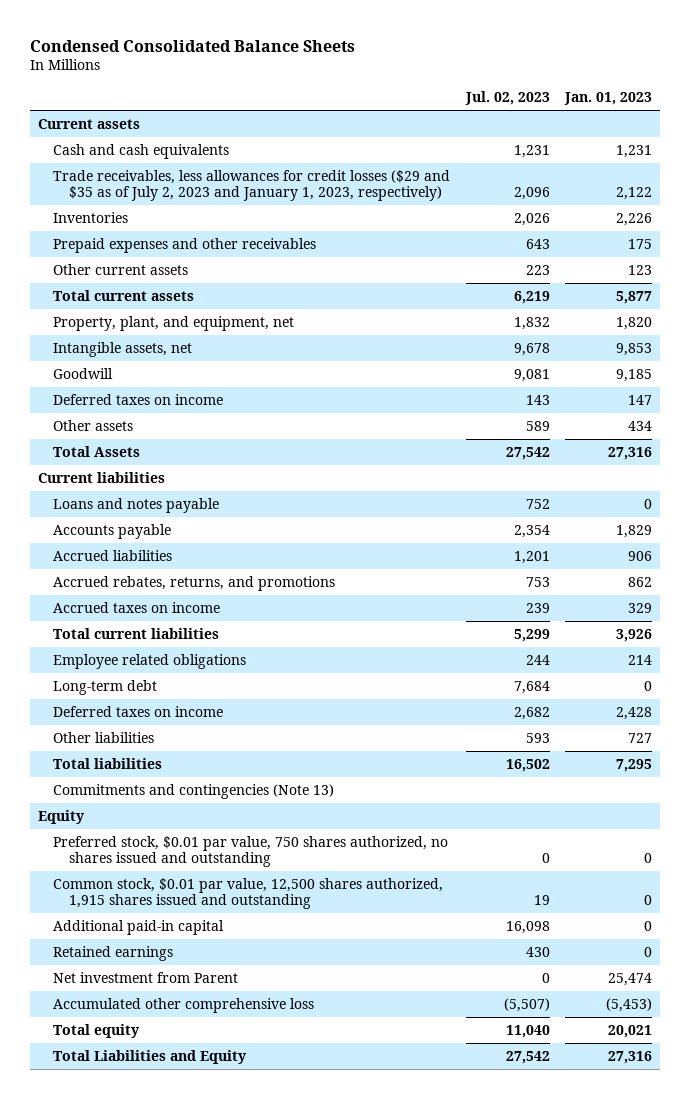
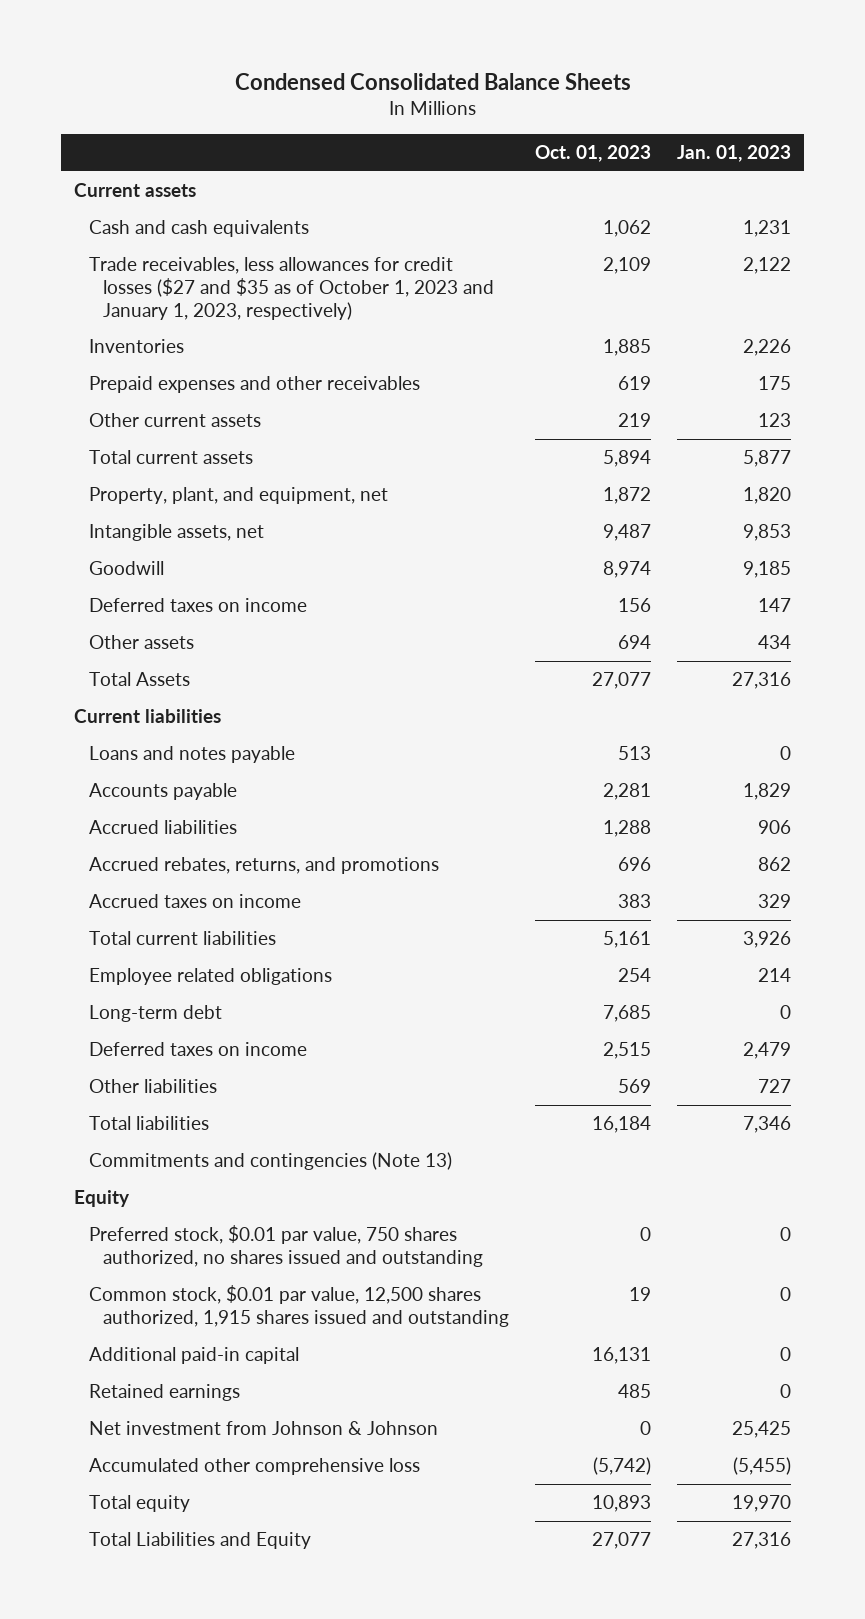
[464,91,550,106] Jul. 02, 2023 -> none
none -> [534,145,651,163] Oct. 01, 2023
[53,170,451,202] Trade receivables, less allowances for credit losses ($29 and $35 as of July 2, 2023 and January 1, 2023, respectively) -> [88,257,494,320] Trade receivables, less allowances for credit losses ($27 and $35 as of October 1, 2023 and January 1, 2023, respectively)
[616,707,653,721] 2,428 -> [743,1042,792,1060] 2,479
[616,759,653,773] 7,295 -> [743,1116,792,1134] 7,346
[53,972,239,984] Net investment from Parent -> [88,1421,438,1436] Net investment from Johnson & Johnson
[608,973,653,987] 25,474 -> [732,1421,792,1439] 25,425
[606,998,653,1013] (5,453) -> [733,1457,792,1476] (5,455)
[608,1025,653,1039] 20,021 -> [732,1495,792,1513] 19,970

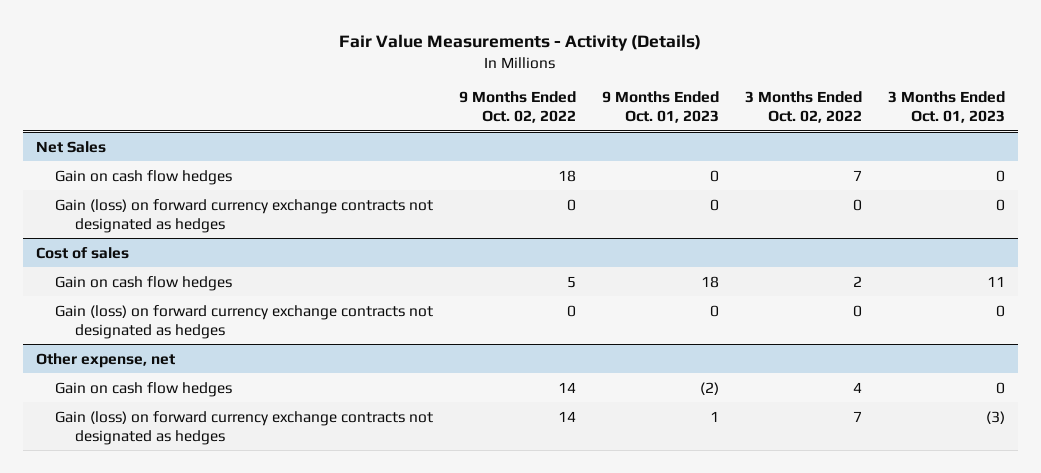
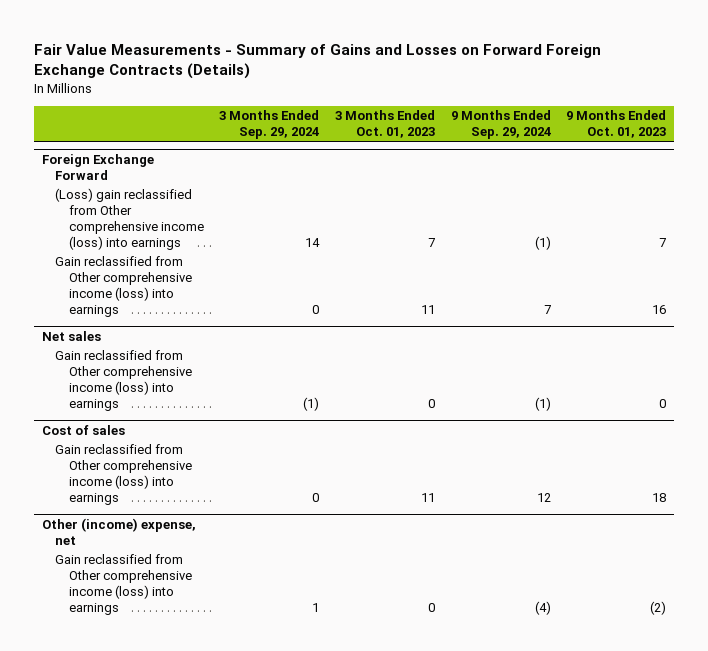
[339,33,702,51] Fair Value Measurements - Activity (Details) -> [34,43,602,80] Fair Value Measurements - Summary of Gains and Losses on Forward Foreign Exchange Contracts (Details)
[459,91,577,124] 9 Months Ended Oct. 02, 2022 -> none
[745,91,863,124] 3 Months Ended Oct. 02, 2022 -> none
none -> [219,110,320,140] 3 Months Ended Sep. 29, 2024
none -> [450,110,551,140] 9 Months Ended Sep. 29, 2024
[55,169,233,185] Gain on cash flow hedges -> none
[55,198,434,233] Gain (loss) on forward currency exchange contracts not designated as hedges -> none
none -> [42,154,155,181] Foreign Exchange Forward
none -> [55,188,204,251] (Loss) gain reclassified from Other comprehensive income (loss) into earnings
none -> [55,256,192,318] Gain reclassified from Other comprehensive income (loss) into earnings
[35,140,106,153] Net Sales -> [42,331,102,342] Net sales
none -> [55,350,192,412] Gain reclassified from Other comprehensive income (loss) into earnings
[55,304,434,339] Gain (loss) on forward currency exchange contracts not designated as hedges -> none
[55,381,233,397] Gain on cash flow hedges -> none
[55,410,434,445] Gain (loss) on forward currency exchange contracts not designated as hedges -> none
[55,275,233,291] Gain on cash flow hedges -> [55,444,192,506] Gain reclassified from Other comprehensive income (loss) into earnings
[35,352,175,368] Other expense, net -> [42,518,197,546] Other (income) expense, net
none -> [55,554,192,616] Gain reclassified from Other comprehensive income (loss) into earnings

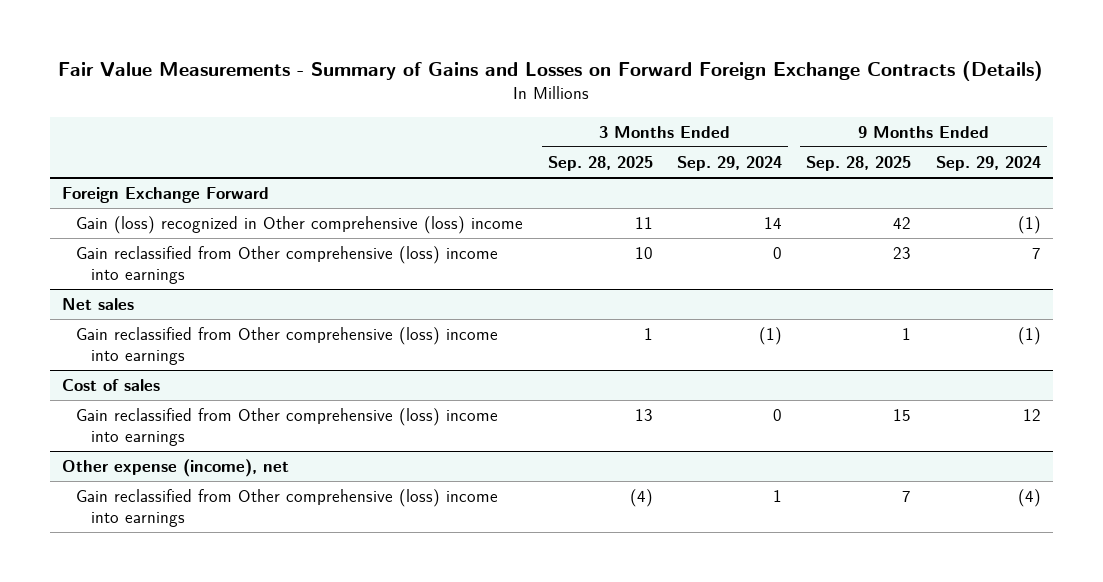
[335,110,436,139] 3 Months Ended Oct. 01, 2023 -> none
[566,110,667,139] 9 Months Ended Oct. 01, 2023 -> none
none -> [547,155,653,171] Sep. 28, 2025
none -> [806,155,912,171] Sep. 28, 2025
[55,188,204,251] (Loss) gain reclassified from Other comprehensive income (loss) into earnings -> [76,216,524,235] Gain (loss) recognized in Other comprehensive (loss) income
[55,256,192,318] Gain reclassified from Other comprehensive income (loss) into earnings -> [76,246,499,284] Gain reclassified from Other comprehensive (loss) income into earnings
[55,350,192,412] Gain reclassified from Other comprehensive income (loss) into earnings -> [76,327,499,365] Gain reclassified from Other comprehensive (loss) income into earnings
[55,444,192,506] Gain reclassified from Other comprehensive income (loss) into earnings -> [76,408,499,446] Gain reclassified from Other comprehensive (loss) income into earnings
[42,518,197,546] Other (income) expense, net -> [61,459,289,478] Other expense (income), net
[55,554,192,616] Gain reclassified from Other comprehensive income (loss) into earnings -> [76,489,499,527] Gain reclassified from Other comprehensive (loss) income into earnings

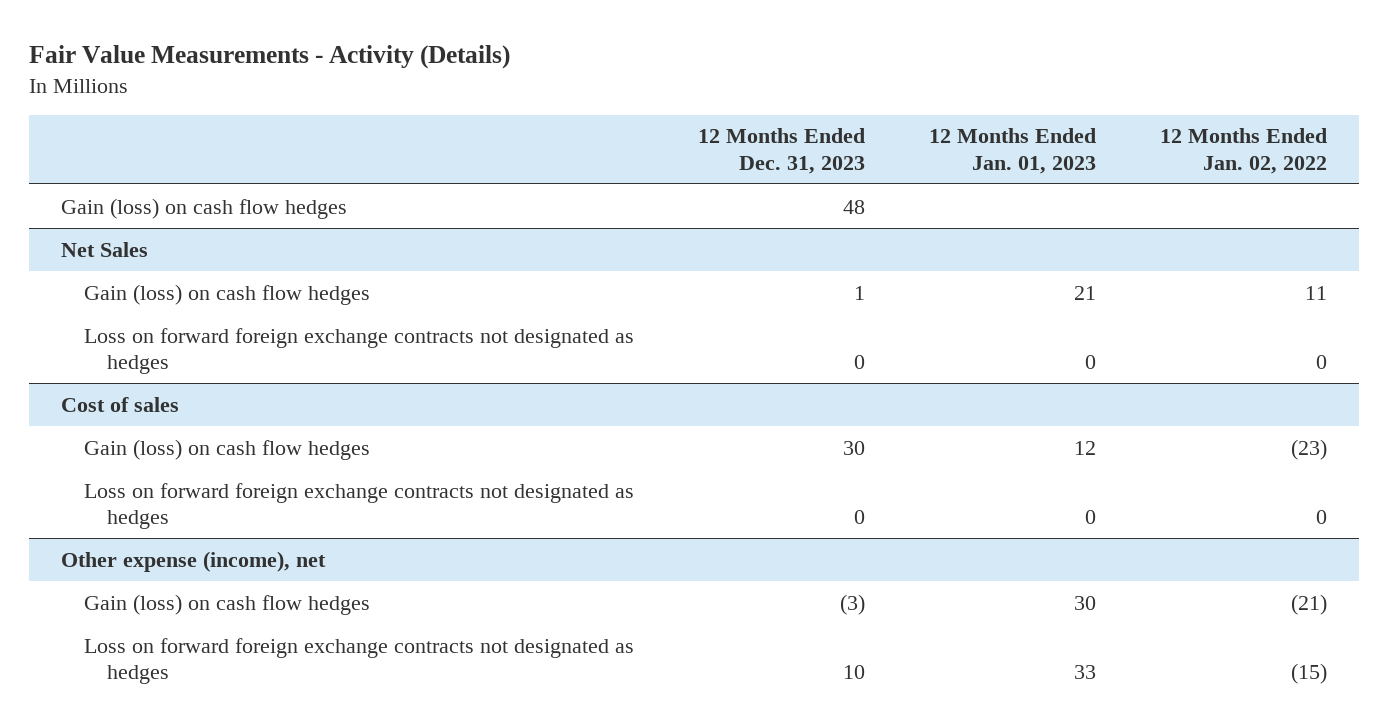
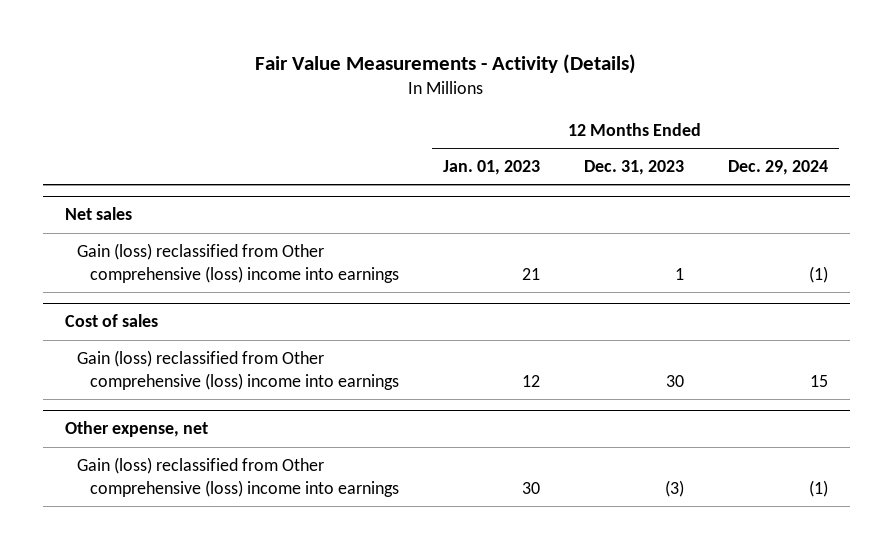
[1159,128,1327,174] 12 Months Ended Jan. 02, 2022 -> none
none -> [728,159,829,175] Dec. 29, 2024
[60,197,347,219] Gain (loss) on cash flow hedges -> none
[83,327,634,374] Loss on forward foreign exchange contracts not designated as hedges -> none
[60,241,148,257] Net Sales -> [64,207,132,221] Net sales
[83,283,370,305] Gain (loss) on cash flow hedges -> [77,242,399,283] Gain (loss) reclassified from Other comprehensive (loss) income into earnings
[83,482,634,529] Loss on forward foreign exchange contracts not designated as hedges -> none
[83,593,370,615] Gain (loss) on cash flow hedges -> none
[83,637,634,684] Loss on forward foreign exchange contracts not designated as hedges -> none
[83,438,370,460] Gain (loss) on cash flow hedges -> [77,349,399,390] Gain (loss) reclassified from Other comprehensive (loss) income into earnings
[60,550,326,572] Other expense (income), net -> [64,421,208,438] Other expense, net
none -> [77,456,399,497] Gain (loss) reclassified from Other comprehensive (loss) income into earnings

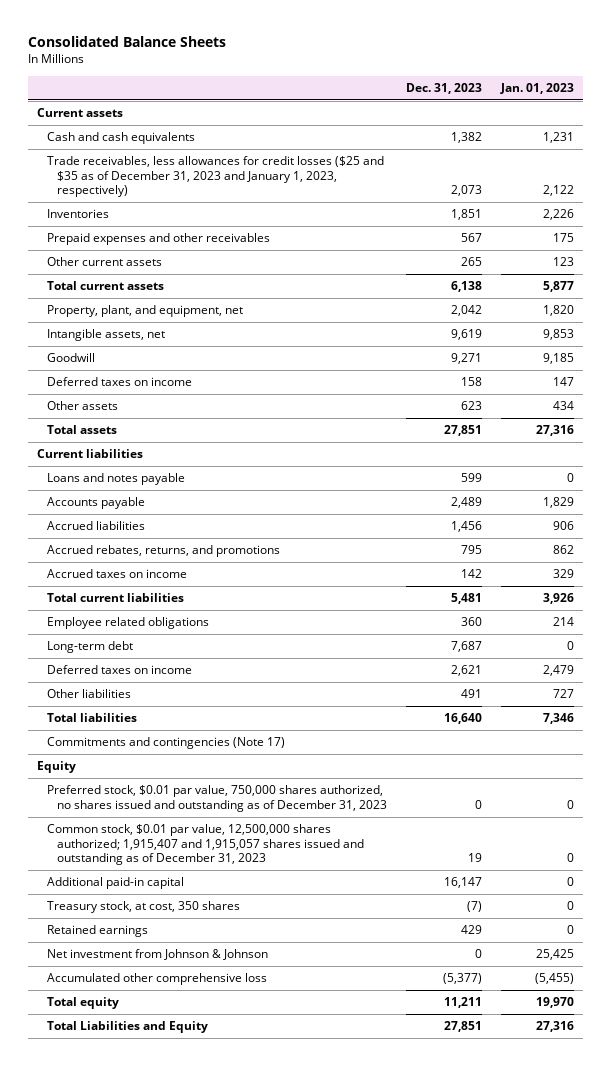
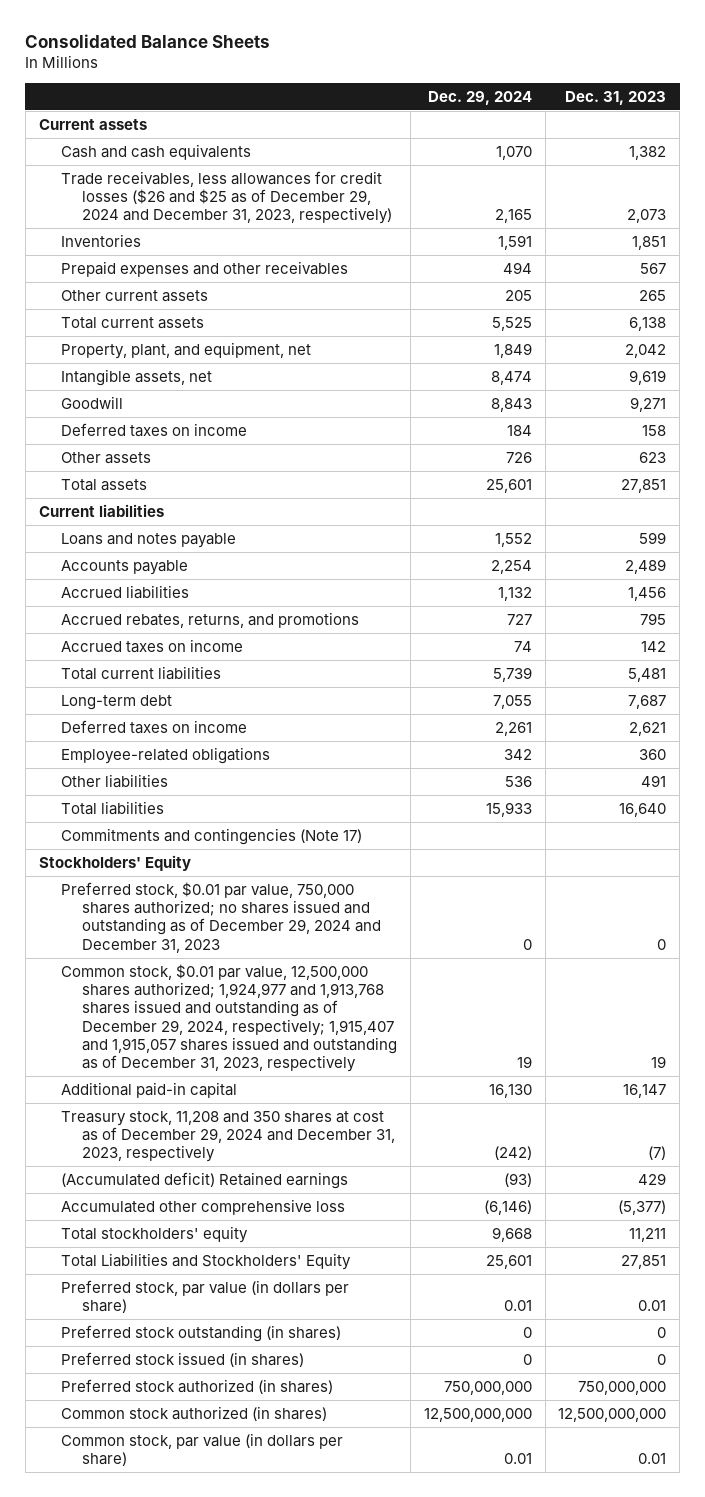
[499,82,574,94] Jan. 01, 2023 -> none
none -> [427,90,532,105] Dec. 29, 2024
[47,156,385,198] Trade receivables, less allowances for credit losses ($25 and $35 as of December 31, 2023 and January 1, 2023, respectively) -> [60,170,393,225] Trade receivables, less allowances for credit losses ($26 and $25 as of December 29, 2024 and December 31, 2023, respectively)
[47,617,210,630] Employee related obligations -> none
none -> [60,746,270,764] Employee-related obligations
[37,761,77,774] Equity -> [38,854,191,871] Stockholders' Equity
[47,785,388,812] Preferred stock, $0.01 par value, 750,000 shares authorized, no shares issued and outstanding as of December 31, 2023 -> [60,881,382,953] Preferred stock, $0.01 par value, 750,000 shares authorized; no shares issued and outstanding as of December 29, 2024 and December 31, 2023
[47,824,365,866] Common stock, $0.01 par value, 12,500,000 shares authorized; 1,915,407 and 1,915,057 shares issued and outstanding as of December 31, 2023 -> [60,963,398,1073] Common stock, $0.01 par value, 12,500,000 shares authorized; 1,924,977 and 1,913,768 shares issued and outstanding as of December 29, 2024, respectively; 1,915,407 and 1,915,057 shares issued and outstanding as of December 31, 2023, respectively
[47,949,269,961] Net investment from Johnson & Johnson -> none
[47,901,241,914] Treasury stock, at cost, 350 shares -> [60,1110,396,1163] Treasury stock, 11,208 and 350 shares at cost as of December 29, 2024 and December 31, 2023, respectively
[47,925,149,938] Retained earnings -> [60,1171,348,1189] (Accumulated deficit) Retained earnings
[47,997,120,1010] Total equity -> [60,1225,248,1243] Total stockholders' equity
[47,1021,209,1034] Total Liabilities and Equity -> [60,1252,351,1270] Total Liabilities and Stockholders' Equity
none -> [60,1279,349,1314] Preferred stock, par value (in dollars per share)
none -> [60,1324,341,1342] Preferred stock outstanding (in shares)
none -> [60,1351,304,1367] Preferred stock issued (in shares)
none -> [60,1378,333,1394] Preferred stock authorized (in shares)
none -> [60,1405,327,1421] Common stock authorized (in shares)
none -> [60,1432,343,1467] Common stock, par value (in dollars per share)

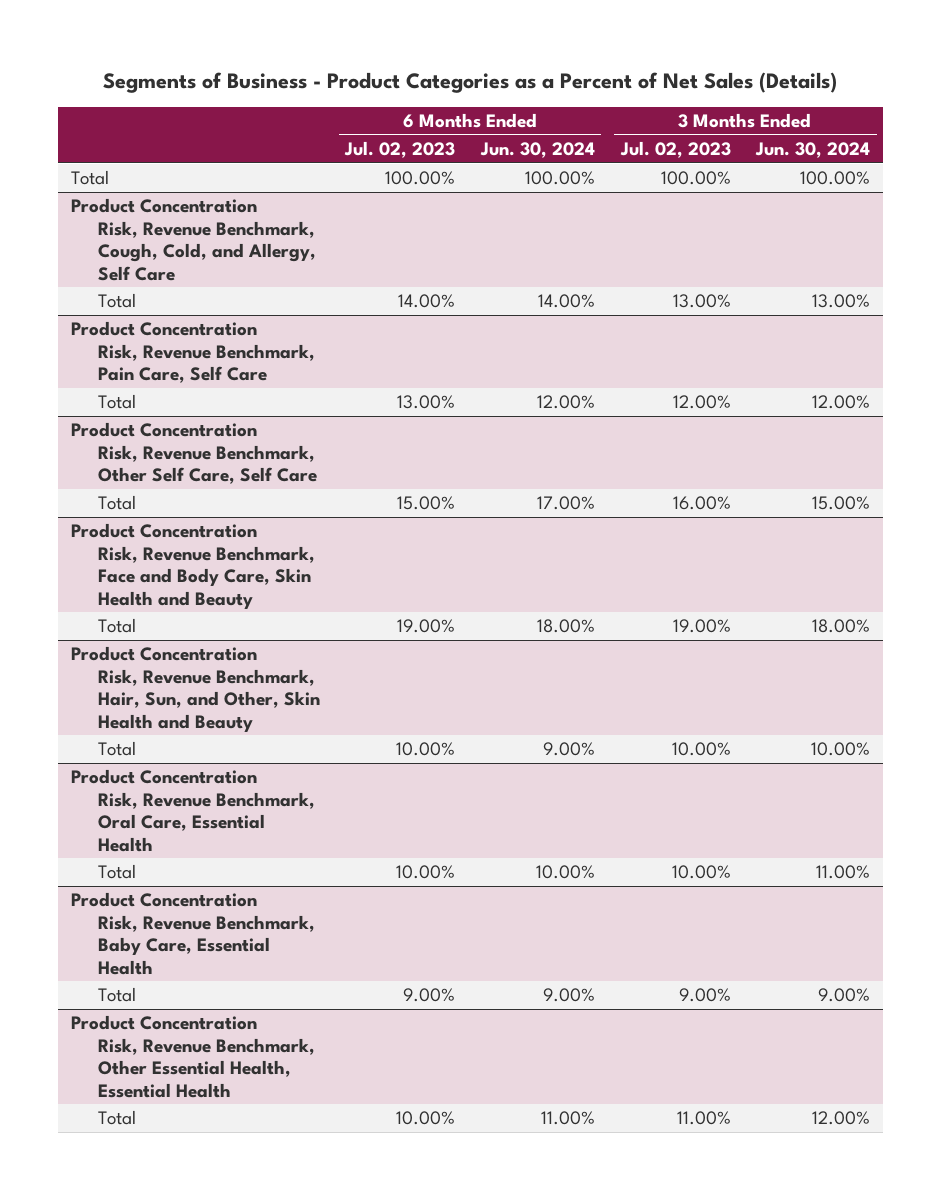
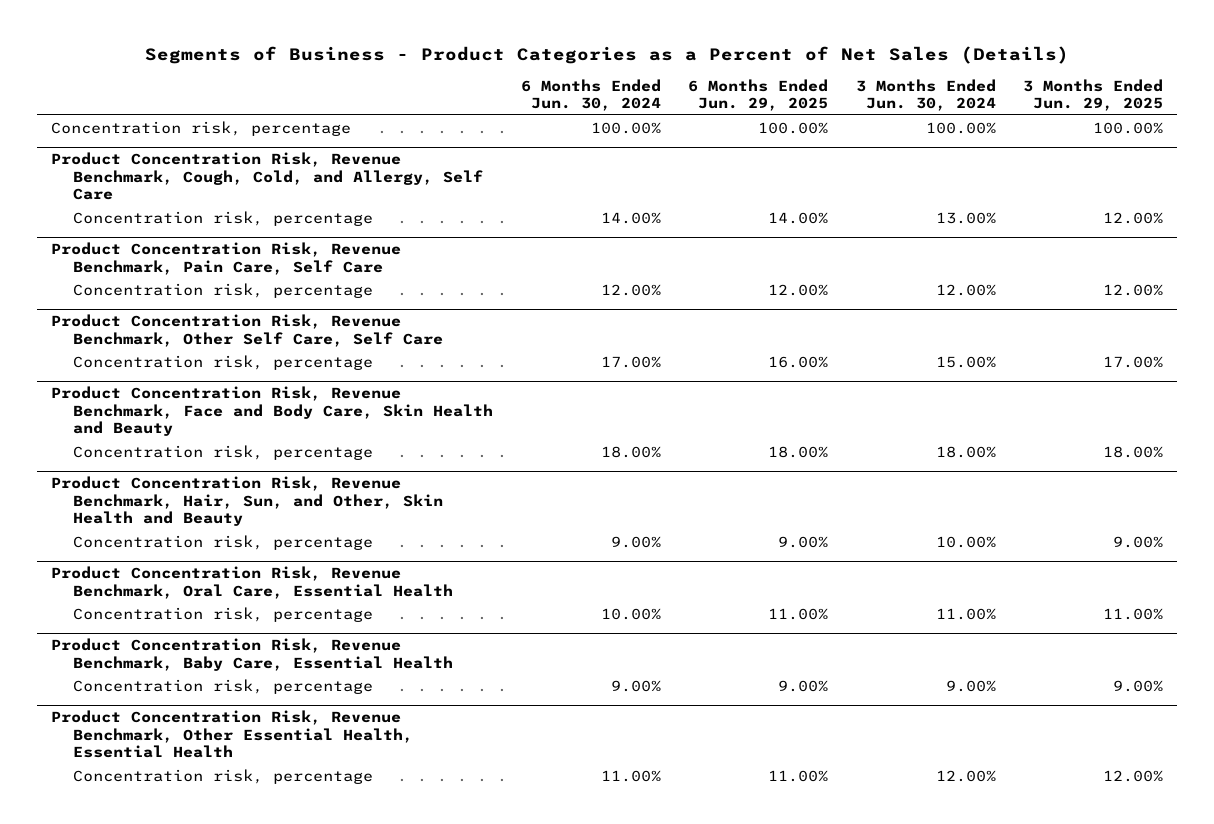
[344,141,456,159] Jul. 02, 2023 -> none
[619,141,731,159] Jul. 02, 2023 -> none
none -> [688,78,829,112] 6 Months Ended Jun. 29, 2025
none -> [1023,78,1164,112] 3 Months Ended Jun. 29, 2025
[70,170,109,186] Total -> [51,120,352,136] Concentration risk, percentage
[97,293,136,309] Total -> [73,210,374,226] Concentration risk, percentage
[97,394,136,410] Total -> [73,282,374,298] Concentration risk, percentage
[97,495,136,511] Total -> [73,354,374,370] Concentration risk, percentage
[97,618,136,634] Total -> [73,444,374,460] Concentration risk, percentage
[97,741,136,757] Total -> [73,534,374,550] Concentration risk, percentage
[97,864,136,880] Total -> [73,606,374,622] Concentration risk, percentage
[97,987,136,1003] Total -> [73,678,374,694] Concentration risk, percentage
[97,1110,136,1126] Total -> [73,768,374,784] Concentration risk, percentage

